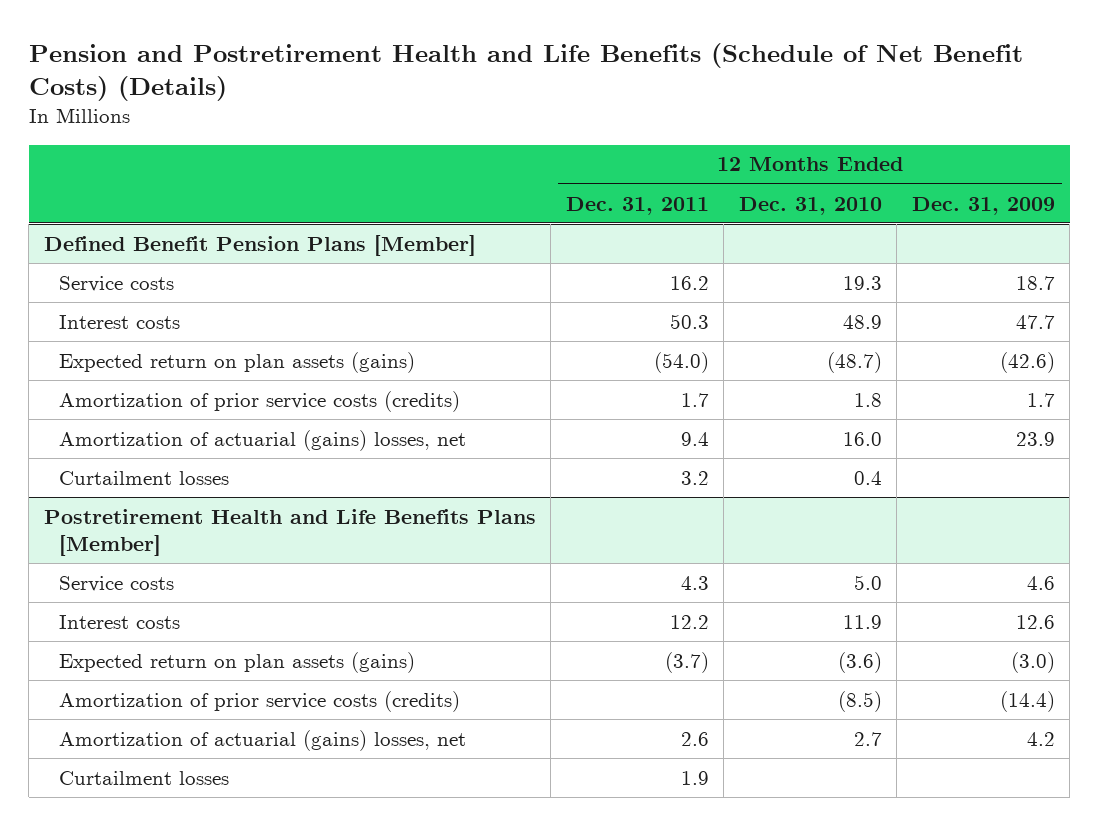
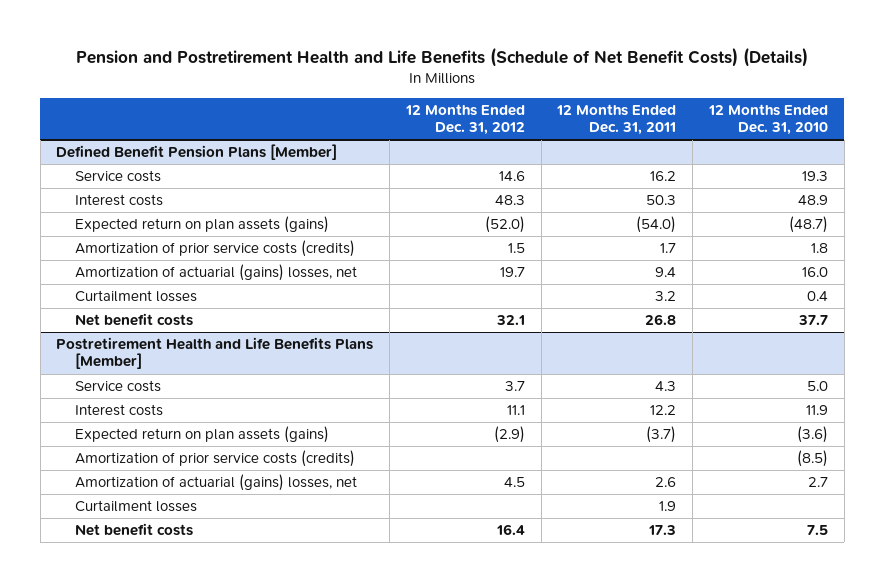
[911,196,1055,215] Dec. 31, 2009 -> none
none -> [404,104,525,136] 12 Months Ended Dec. 31, 2012
none -> [75,313,194,327] Net benefit costs
none -> [75,523,194,537] Net benefit costs

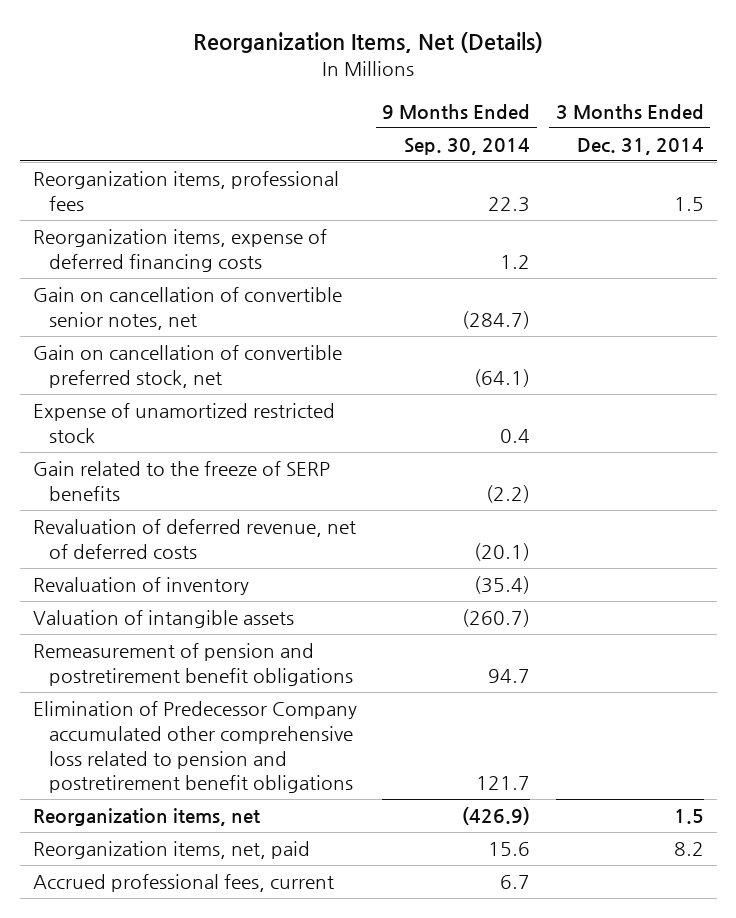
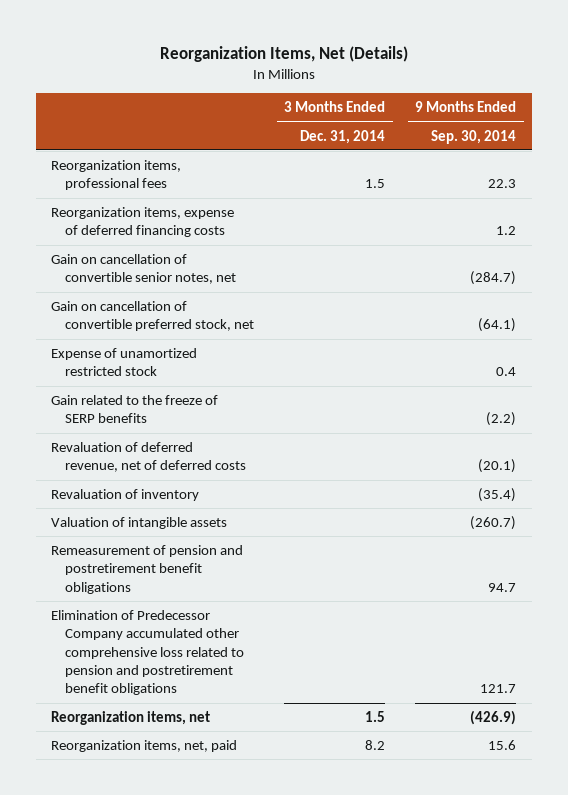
[32,874,334,893] Accrued professional fees, current -> none

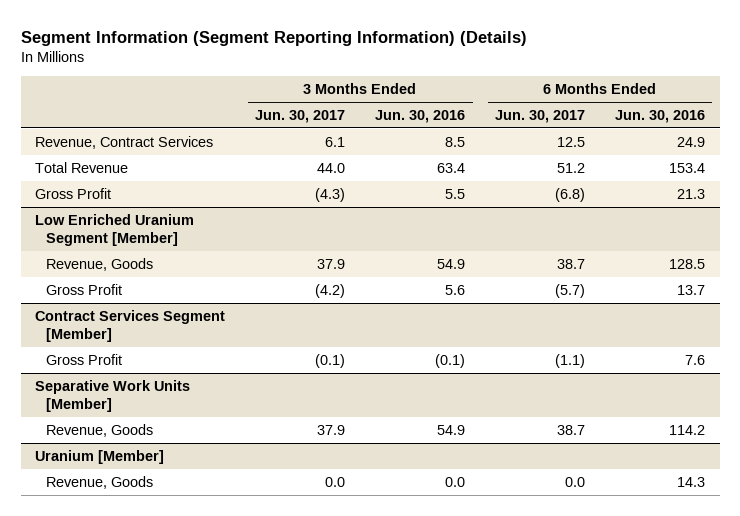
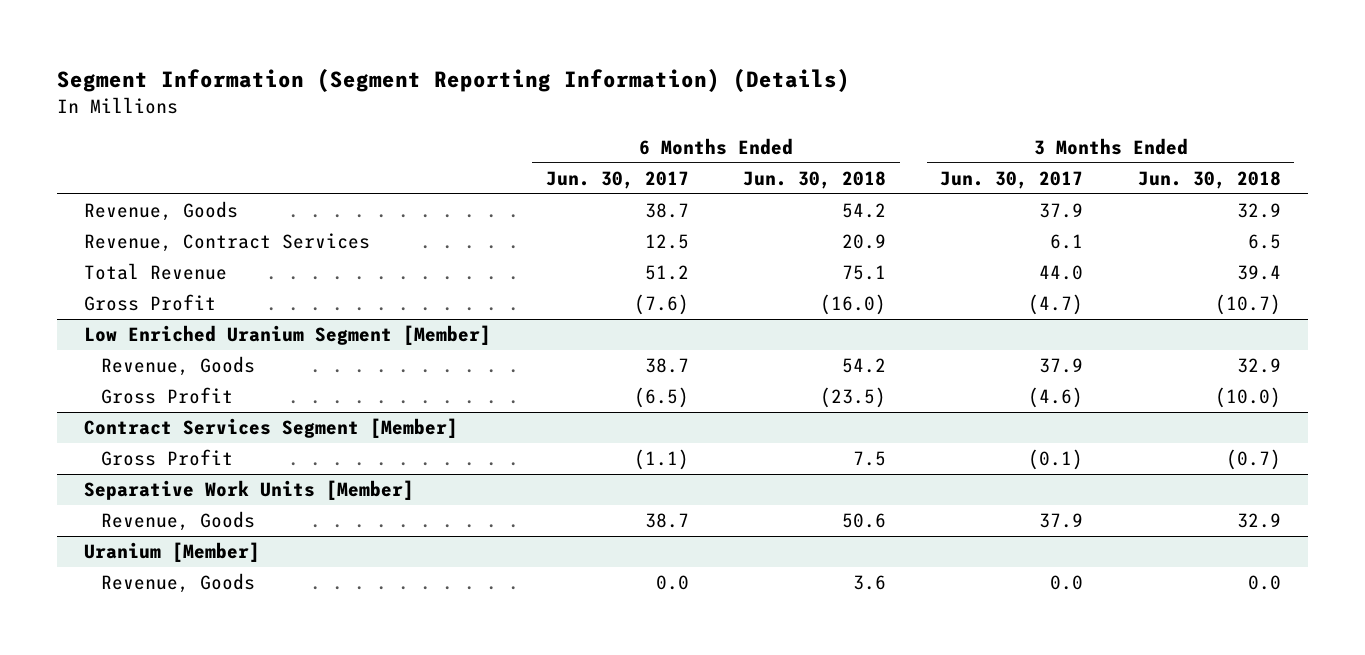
[375,109,466,123] Jun. 30, 2016 -> none
[614,109,705,123] Jun. 30, 2016 -> none
none -> [743,170,887,189] Jun. 30, 2018
none -> [1137,170,1281,189] Jun. 30, 2018
none -> [84,201,239,222] Revenue, Goods
[315,187,346,202] (4.3) -> [1028,294,1084,316] (4.7)
[555,187,586,202] (6.8) -> [633,294,689,316] (7.6)
[315,283,346,298] (4.2) -> [1028,387,1084,409] (4.6)
[555,283,586,298] (5.7) -> [633,387,689,409] (6.5)

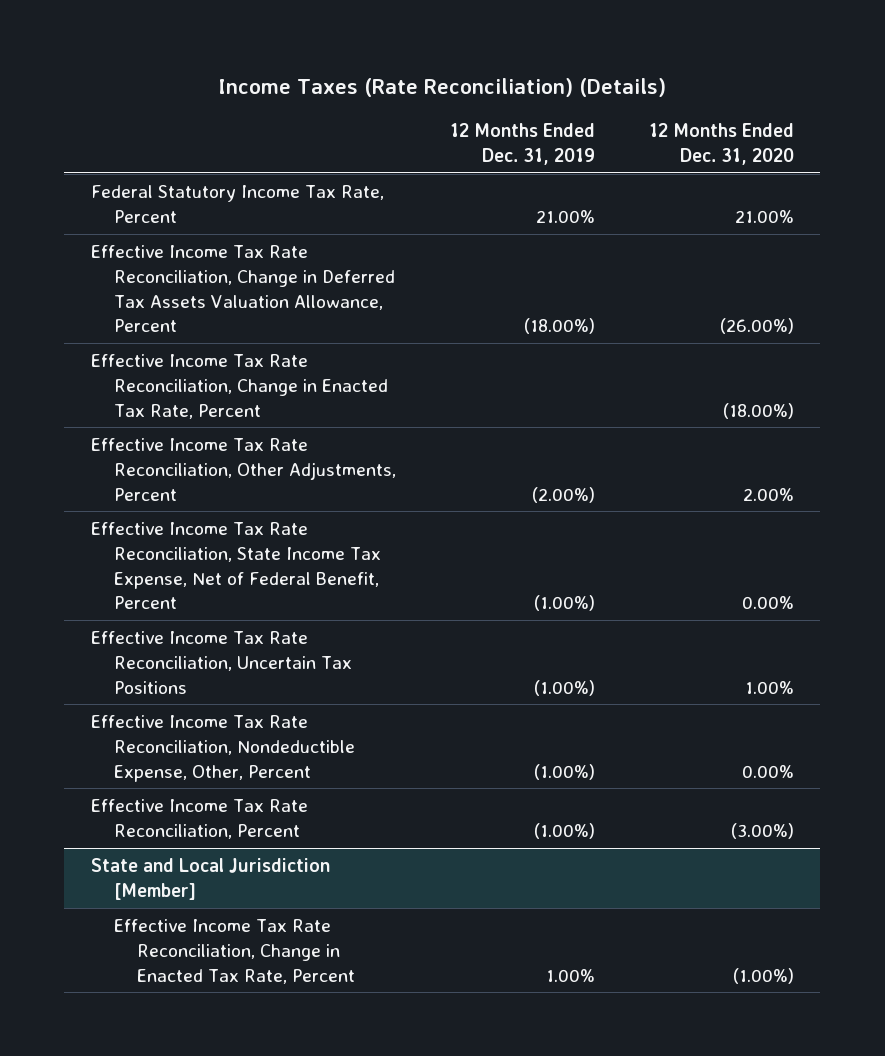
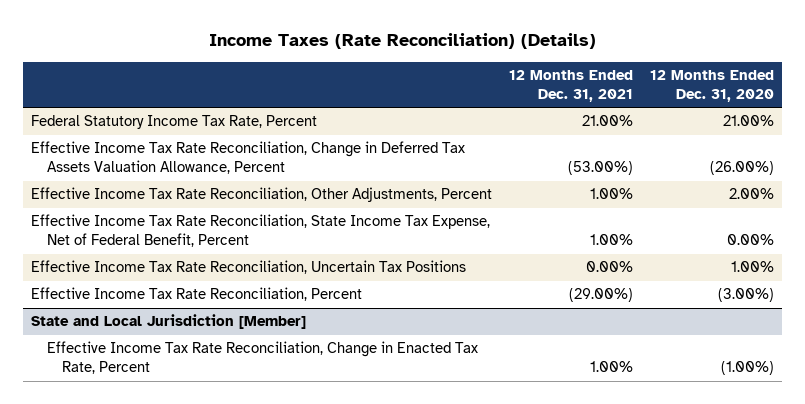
[449,123,595,166] 12 Months Ended Dec. 31, 2019 -> none
none -> [509,69,634,102] 12 Months Ended Dec. 31, 2021
[91,353,389,419] Effective Income Tax Rate Reconciliation, Change in Enacted Tax Rate, Percent -> none
[91,714,356,782] Effective Income Tax Rate Reconciliation, Nondeductible Expense, Other, Percent -> none

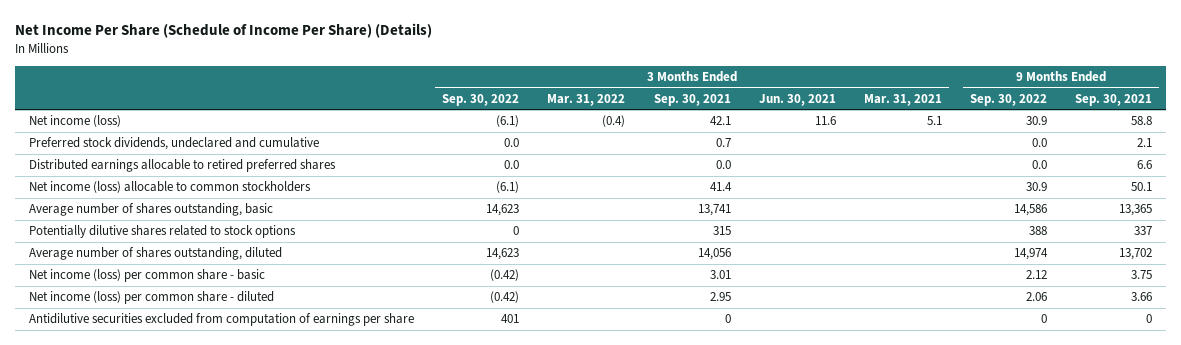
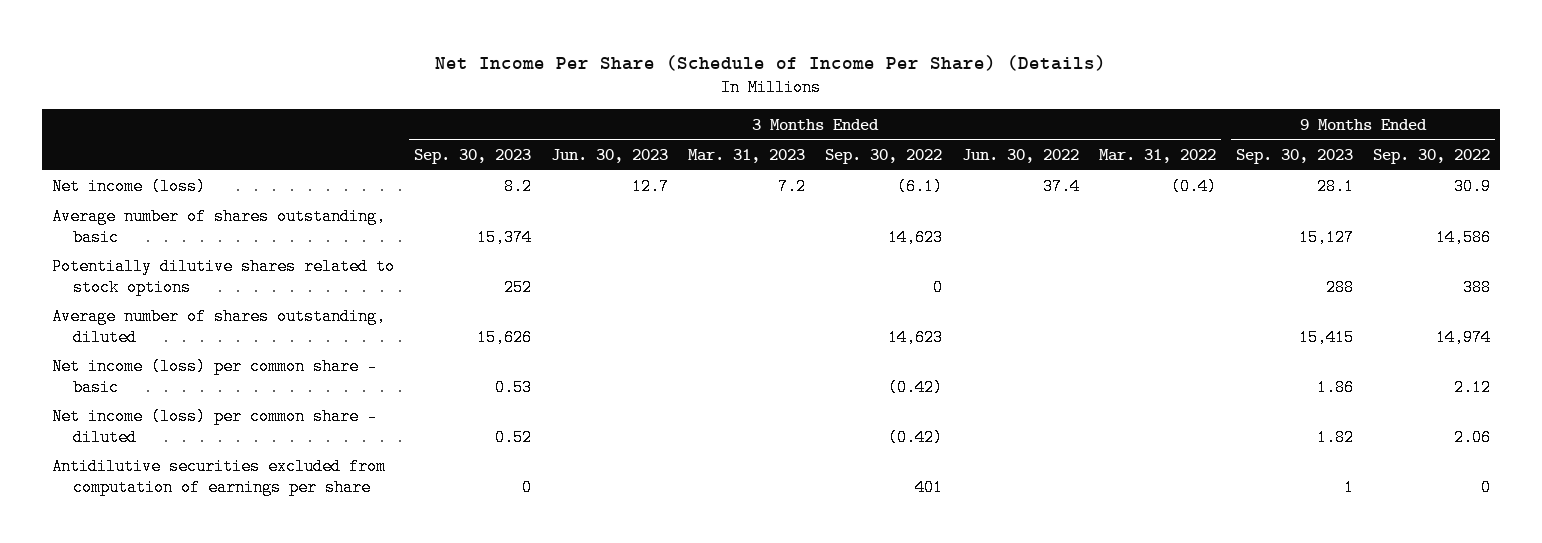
[653,93,731,106] Sep. 30, 2021 -> none
[758,93,836,106] Jun. 30, 2021 -> none
[863,93,942,106] Mar. 31, 2021 -> none
[1074,93,1152,106] Sep. 30, 2021 -> none
none -> [413,148,531,164] Sep. 30, 2023
none -> [550,148,668,163] Jun. 30, 2023
none -> [687,148,805,163] Mar. 31, 2023
none -> [961,148,1079,163] Jun. 30, 2022
none -> [1235,148,1353,164] Sep. 30, 2023
[29,137,320,151] Preferred stock dividends, undeclared and cumulative -> none
[29,159,337,173] Distributed earnings allocable to retired preferred shares -> none
[29,181,312,194] Net income (loss) allocable to common stockholders -> none

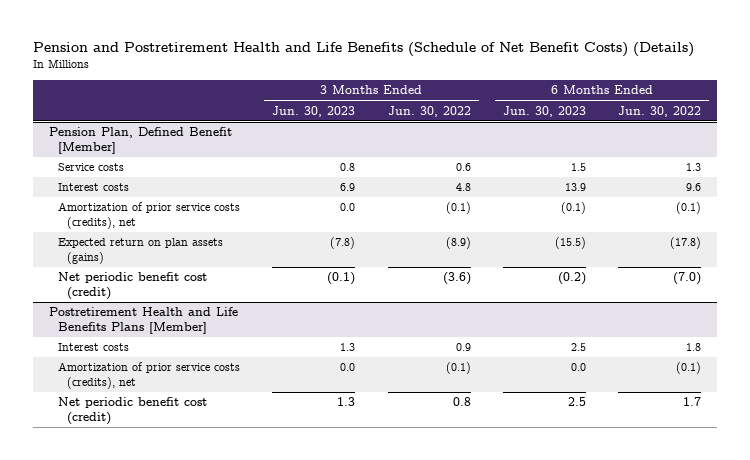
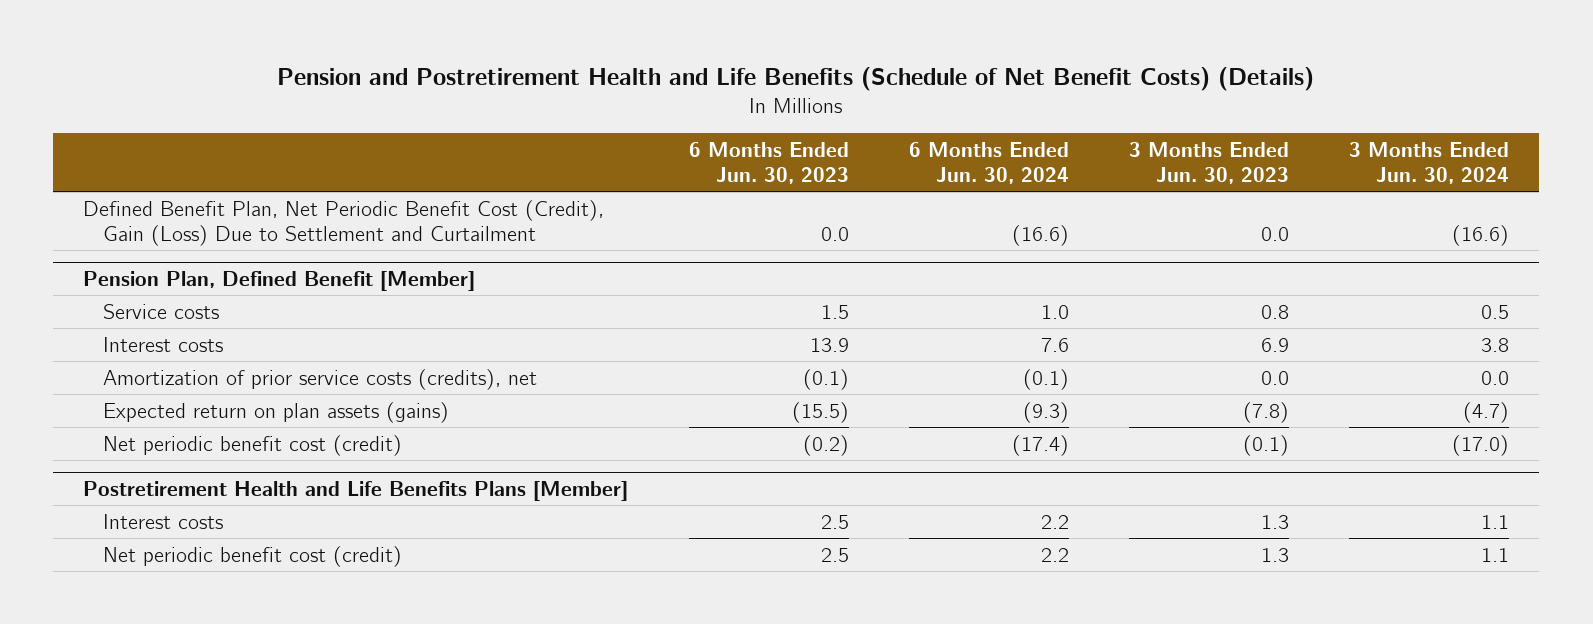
[387,105,471,117] Jun. 30, 2022 -> none
[618,105,702,117] Jun. 30, 2022 -> none
none -> [908,141,1069,184] 6 Months Ended Jun. 30, 2024
none -> [1349,141,1510,184] 3 Months Ended Jun. 30, 2024
none -> [83,199,605,246] Defined Benefit Plan, Net Periodic Benefit Cost (Credit), Gain (Loss) Due to Settlement and Curtailment
[58,362,241,389] Amortization of prior service costs (credits), net -> none

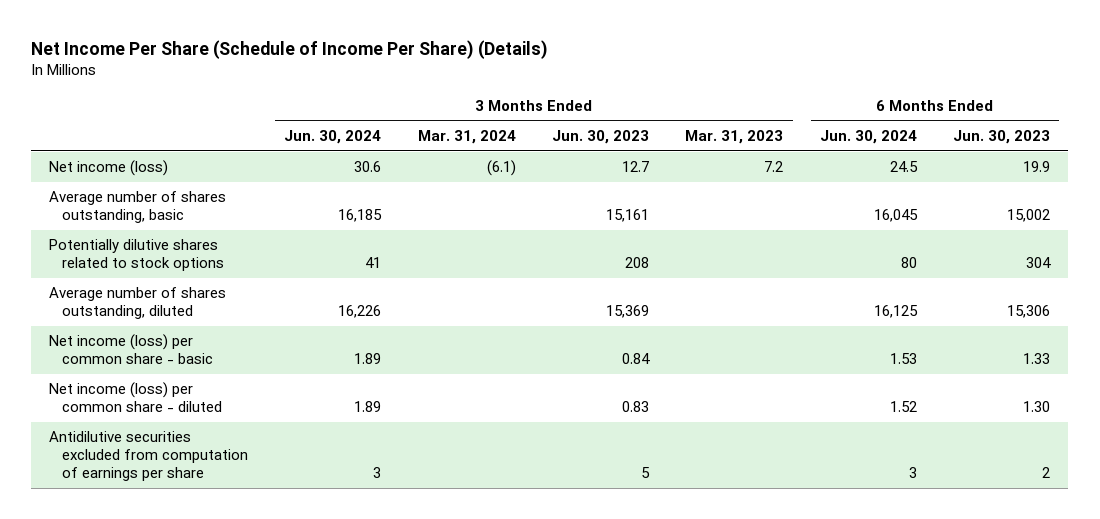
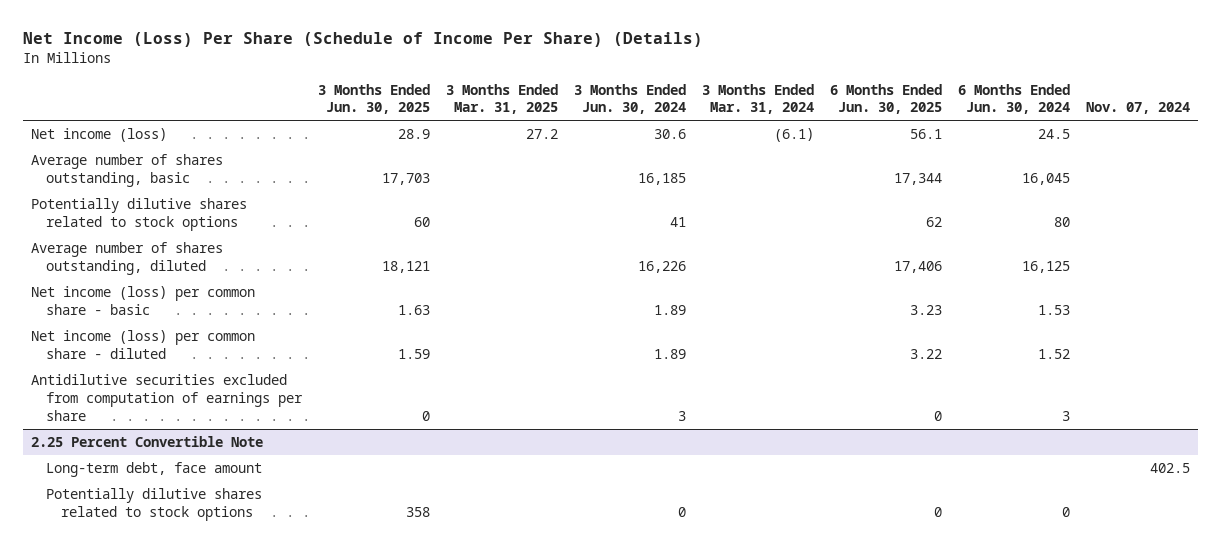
[31,39,549,59] Net Income Per Share (Schedule of Income Per Share) (Details) -> [22,32,703,48] Net Income (Loss) Per Share (Schedule of Income Per Share) (Details)
[552,130,650,145] Jun. 30, 2023 -> none
[685,130,784,145] Mar. 31, 2023 -> none
[953,130,1051,145] Jun. 30, 2023 -> none
none -> [317,83,430,115] 3 Months Ended Jun. 30, 2025
none -> [445,83,558,115] 3 Months Ended Mar. 31, 2025
none -> [830,83,943,115] 6 Months Ended Jun. 30, 2025
none -> [1086,102,1191,115] Nov. 07, 2024
none -> [30,435,263,447] 2.25 Percent Convertible Note
none -> [45,461,262,477] Long-term debt, face amount
none -> [45,487,262,521] Potentially dilutive shares related to stock options

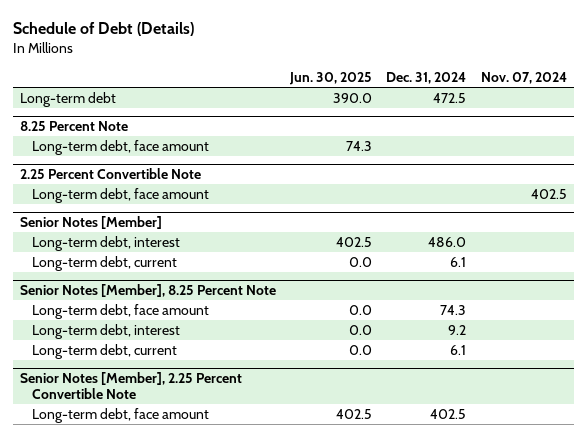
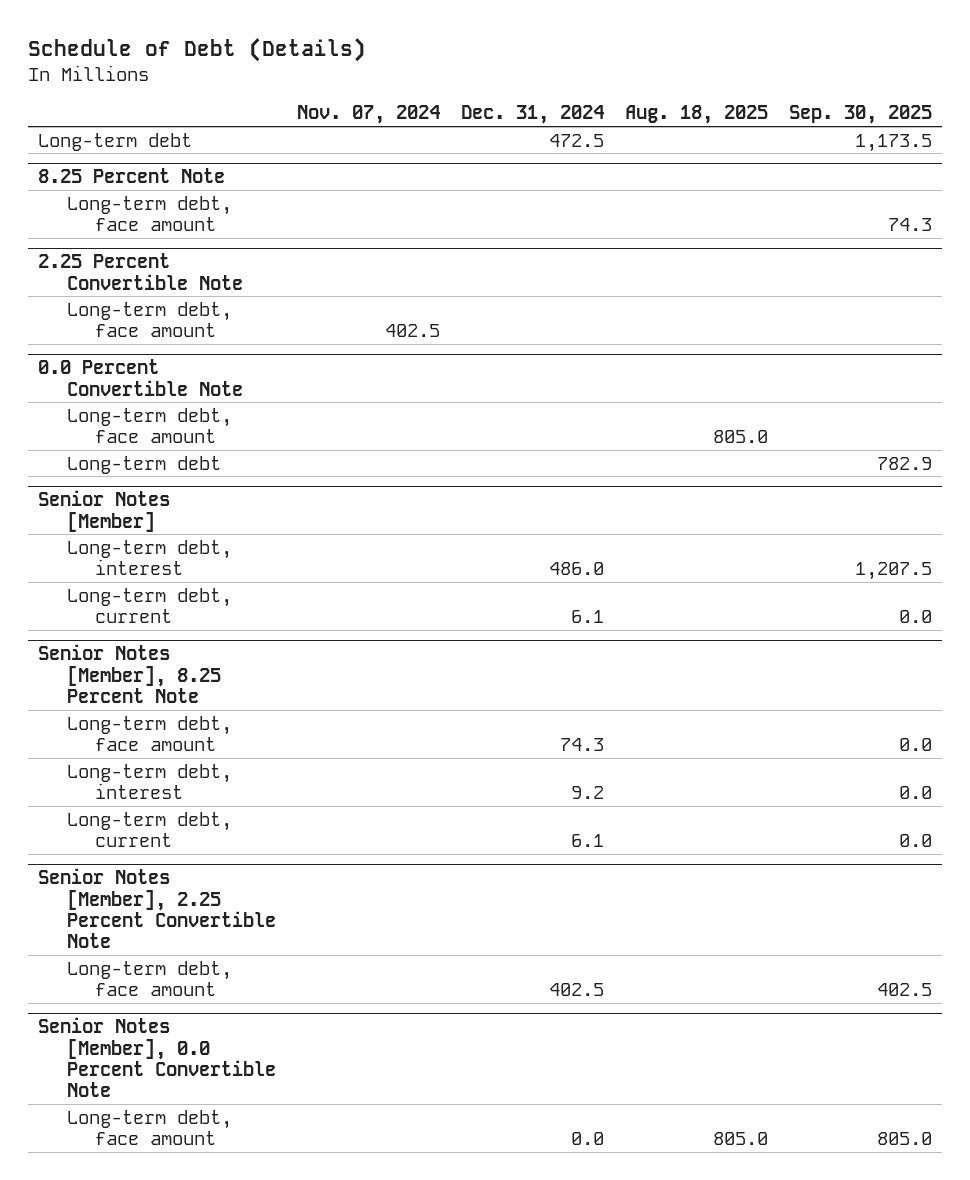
[289,71,373,85] Jun. 30, 2025 -> none
none -> [624,105,768,125] Aug. 18, 2025
none -> [788,105,932,125] Sep. 30, 2025
none -> [38,359,243,396] 0.0 Percent Convertible Note
none -> [66,407,232,443] Long-term debt, face amount
none -> [66,455,221,474] Long-term debt
none -> [38,1017,276,1098] Senior Notes [Member], 0.0 Percent Convertible Note
none -> [66,1109,232,1145] Long-term debt, face amount

